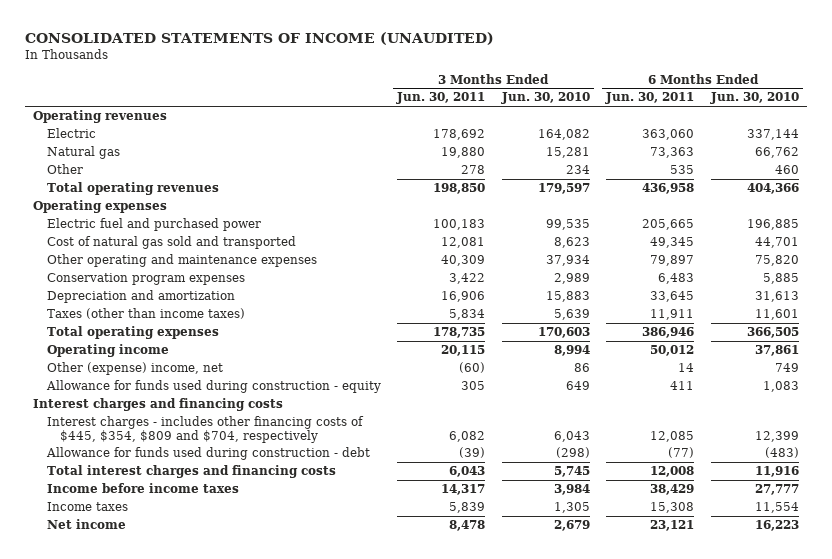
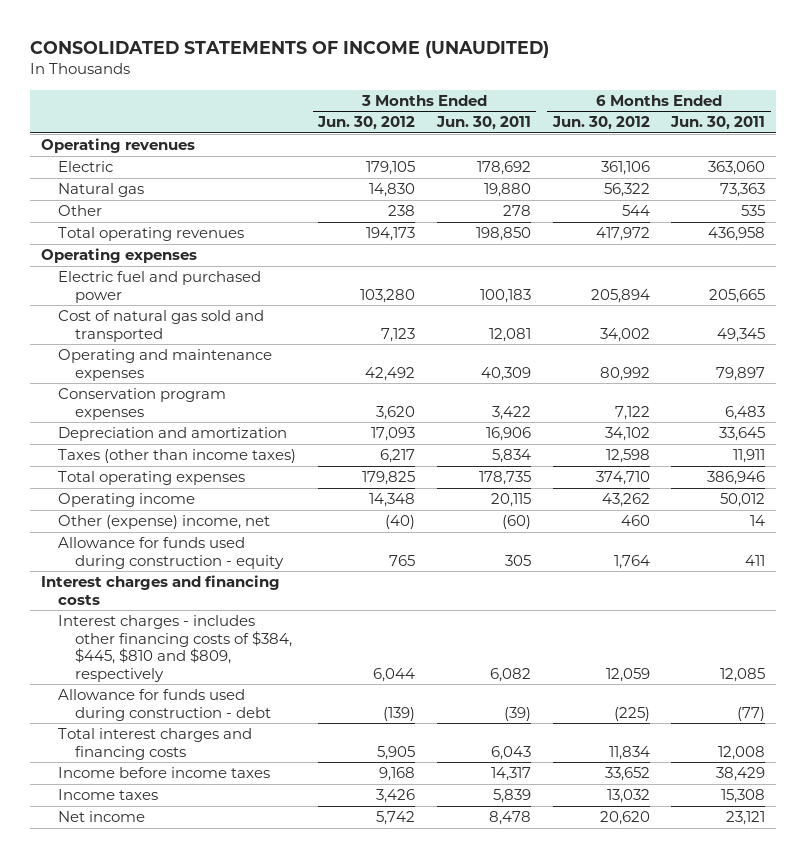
[500,92,590,105] Jun. 30, 2010 -> none
[709,92,799,105] Jun. 30, 2010 -> none
none -> [317,116,416,131] Jun. 30, 2012
none -> [551,116,650,131] Jun. 30, 2012
[46,254,317,268] Other operating and maintenance expenses -> [58,349,273,381] Operating and maintenance expenses
[46,416,364,443] Interest charges - includes other financing costs of $445, $354, $809 and $704, respectively -> [58,615,293,682] Interest charges - includes other financing costs of $384, $445, $810 and $809, respectively

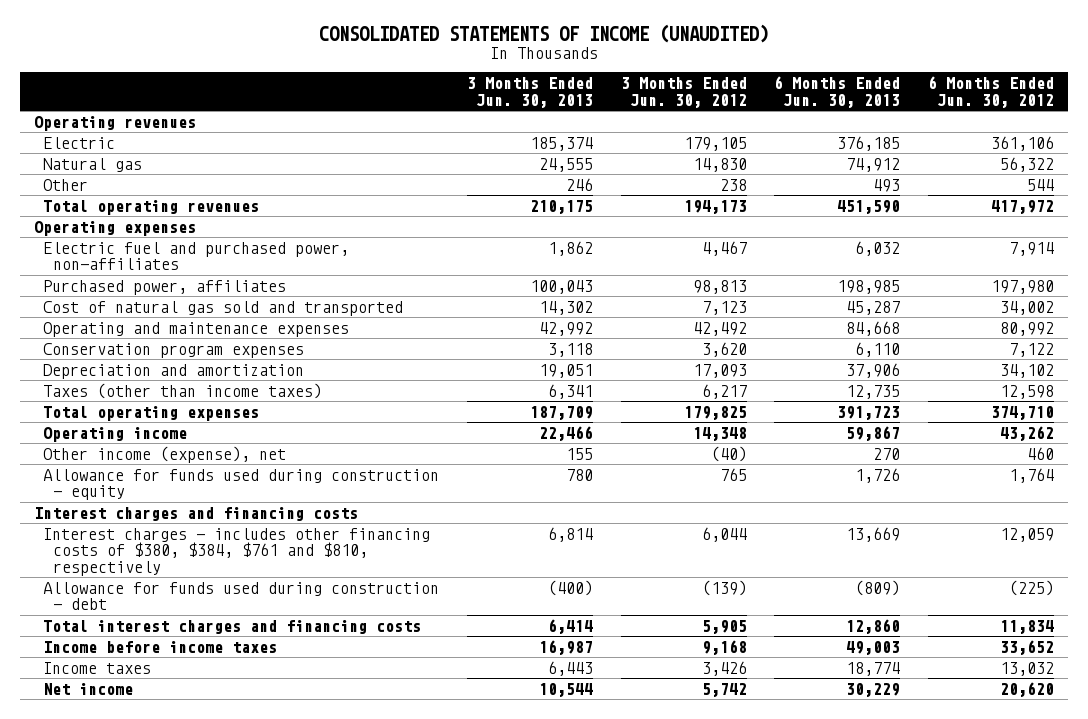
[435,116,531,131] Jun. 30, 2011 -> none
[670,116,766,131] Jun. 30, 2011 -> none
none -> [467,77,594,108] 3 Months Ended Jun. 30, 2013
none -> [774,76,901,108] 6 Months Ended Jun. 30, 2013
[58,271,262,303] Electric fuel and purchased power -> [43,241,350,271] Electric fuel and purchased power, non-affiliates
[360,288,416,303] 103,280 -> [701,240,747,256] 4,467
[590,288,650,303] 205,894 -> [1009,241,1055,256] 7,914
none -> [43,279,287,295] Purchased power, affiliates
[58,515,271,530] Other (expense) income, net -> [43,445,287,463] Other income (expense), net
[58,615,293,682] Interest charges - includes other financing costs of $384, $445, $810 and $809, respectively -> [43,527,431,577] Interest charges - includes other financing costs of $380, $384, $761 and $810, respectively

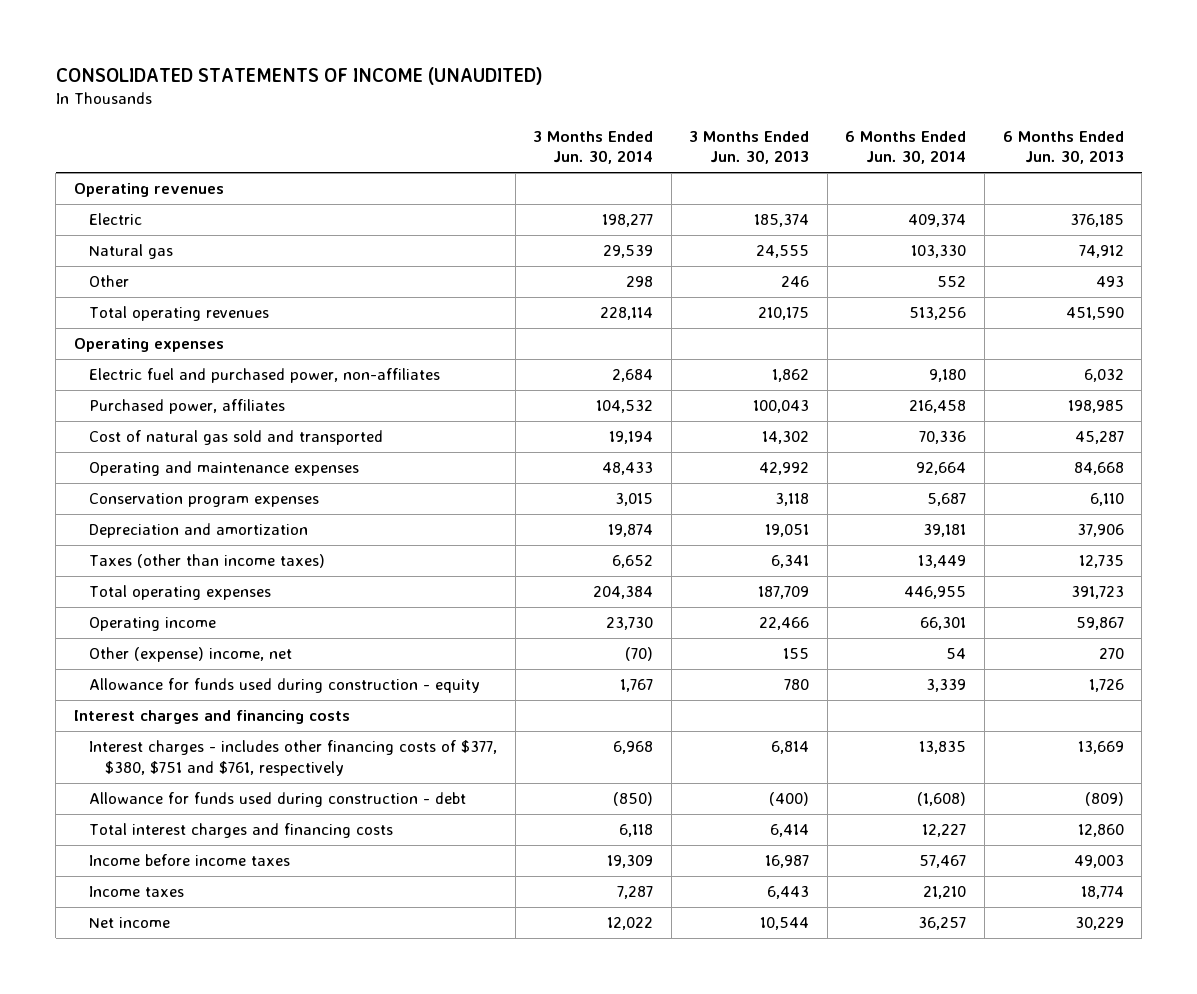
[620,77,747,108] 3 Months Ended Jun. 30, 2012 -> none
[928,76,1055,108] 6 Months Ended Jun. 30, 2012 -> none
none -> [533,131,654,165] 3 Months Ended Jun. 30, 2014
none -> [845,131,967,165] 6 Months Ended Jun. 30, 2014
[43,445,287,463] Other income (expense), net -> [89,647,293,663] Other (expense) income, net
[43,527,431,577] Interest charges - includes other financing costs of $380, $384, $761 and $810, respectively -> [89,740,498,776] Interest charges - includes other financing costs of $377, $380, $751 and $761, respectively

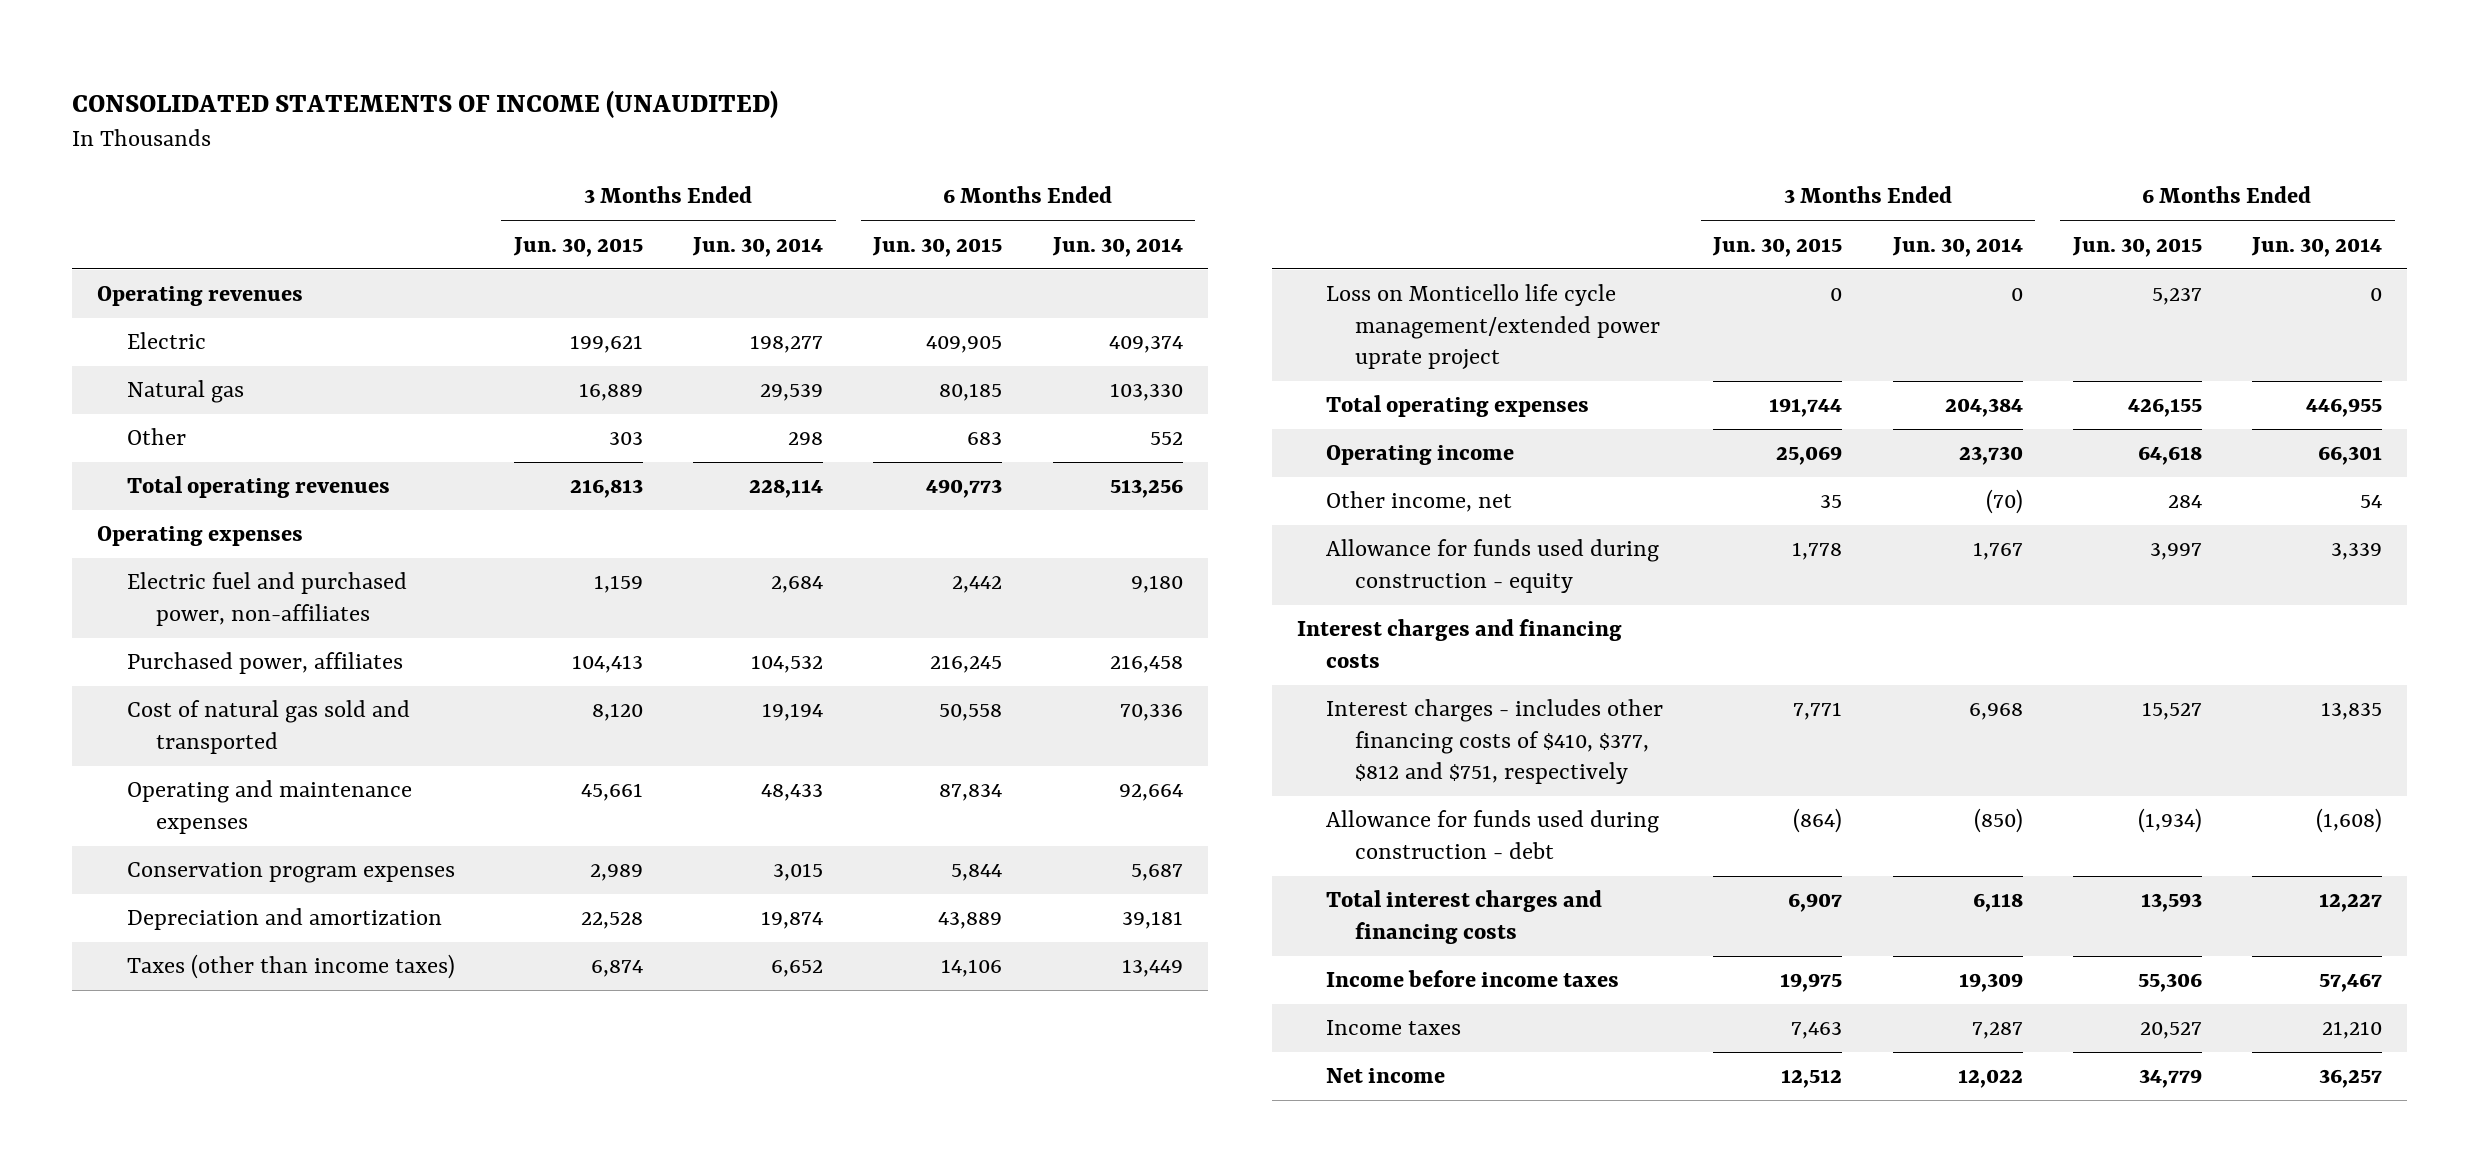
[689,131,810,165] 3 Months Ended Jun. 30, 2013 -> none
[1002,131,1124,165] 6 Months Ended Jun. 30, 2013 -> none
none -> [512,236,643,257] Jun. 30, 2015
none -> [872,236,1003,257] Jun. 30, 2015
none -> [1326,284,1661,370] Loss on Monticello life cycle management/extended power uprate project
[89,647,293,663] Other (expense) income, net -> [1326,491,1513,513] Other income, net
[89,740,498,776] Interest charges - includes other financing costs of $377, $380, $751 and $761, respectively -> [1326,699,1664,785] Interest charges - includes other financing costs of $410, $377, $812 and $751, respectively

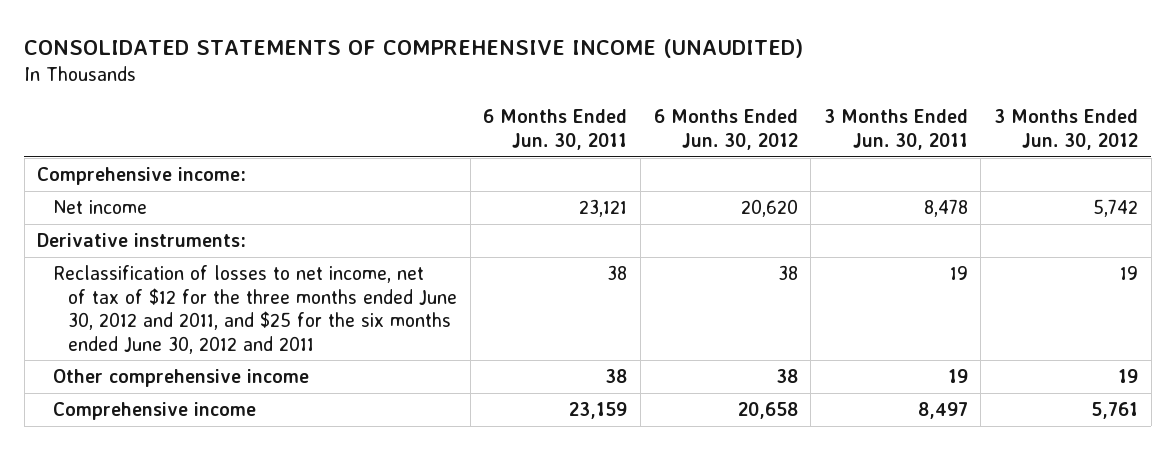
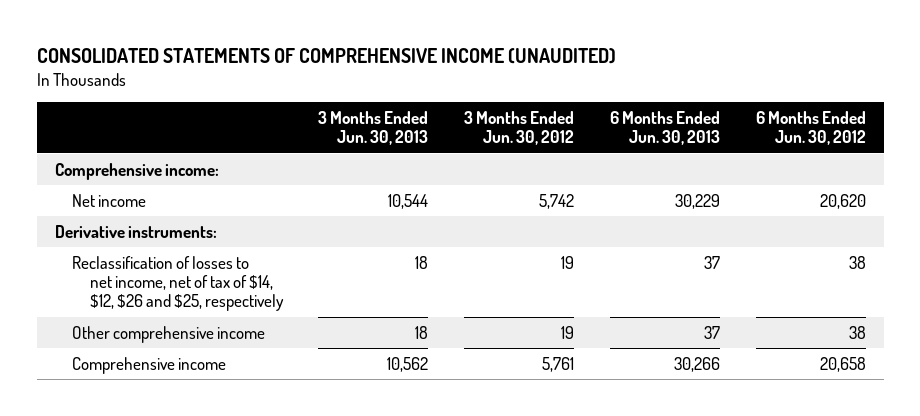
[483,109,628,150] 6 Months Ended Jun. 30, 2011 -> none
[823,109,968,150] 3 Months Ended Jun. 30, 2011 -> none
none -> [318,110,429,146] 3 Months Ended Jun. 30, 2013
none -> [609,110,720,146] 6 Months Ended Jun. 30, 2013
[52,265,458,354] Reclassification of losses to net income, net of tax of $12 for the three months ended June 30, 2012 and 2011, and $25 for the six months ended June 30, 2012 and 2011 -> [72,255,284,312] Reclassification of losses to net income, net of tax of $14, $12, $26 and $25, respectively

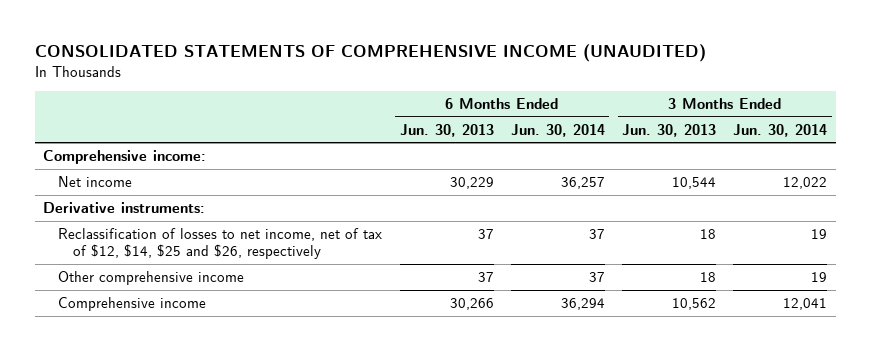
[464,110,575,146] 3 Months Ended Jun. 30, 2012 -> none
[755,110,866,146] 6 Months Ended Jun. 30, 2012 -> none
none -> [510,123,605,137] Jun. 30, 2014
none -> [733,123,828,137] Jun. 30, 2014
[72,255,284,312] Reclassification of losses to net income, net of tax of $14, $12, $26 and $25, respectively -> [58,227,383,260] Reclassification of losses to net income, net of tax of $12, $14, $25 and $26, respectively

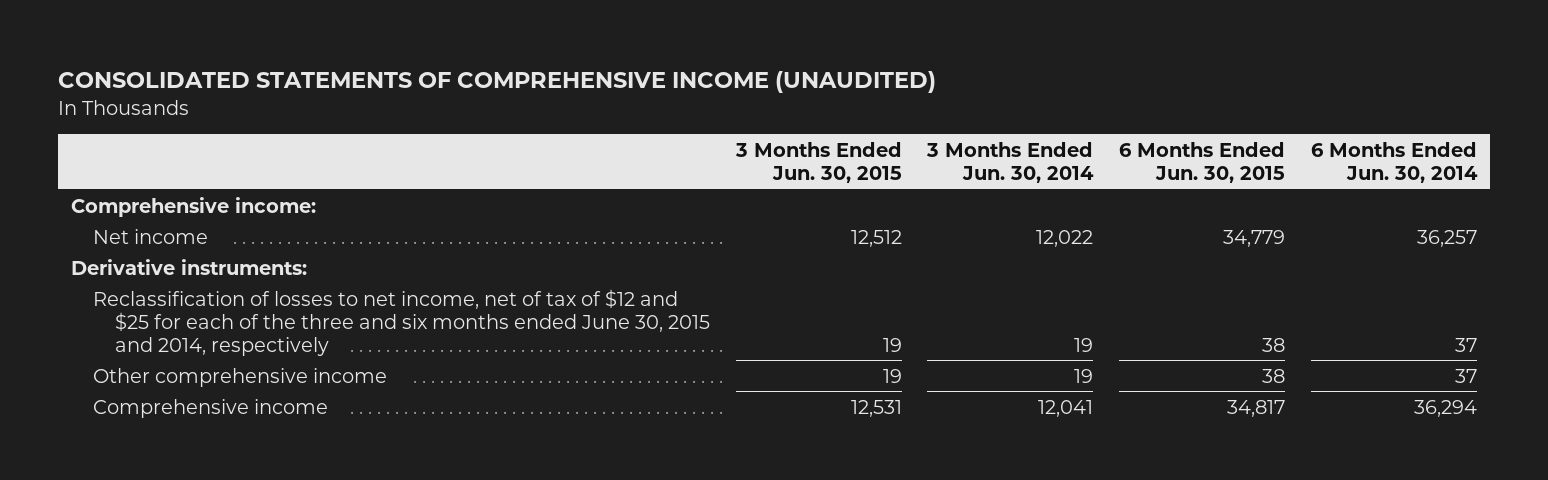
[399,123,494,137] Jun. 30, 2013 -> none
[621,123,716,137] Jun. 30, 2013 -> none
none -> [734,141,902,183] 3 Months Ended Jun. 30, 2015
none -> [1119,141,1286,183] 6 Months Ended Jun. 30, 2015
[58,227,383,260] Reclassification of losses to net income, net of tax of $12, $14, $25 and $26, respectively -> [92,288,710,356] Reclassification of losses to net income, net of tax of $12 and $25 for each of the three and six months ended June 30, 2015 and 2014, respectively

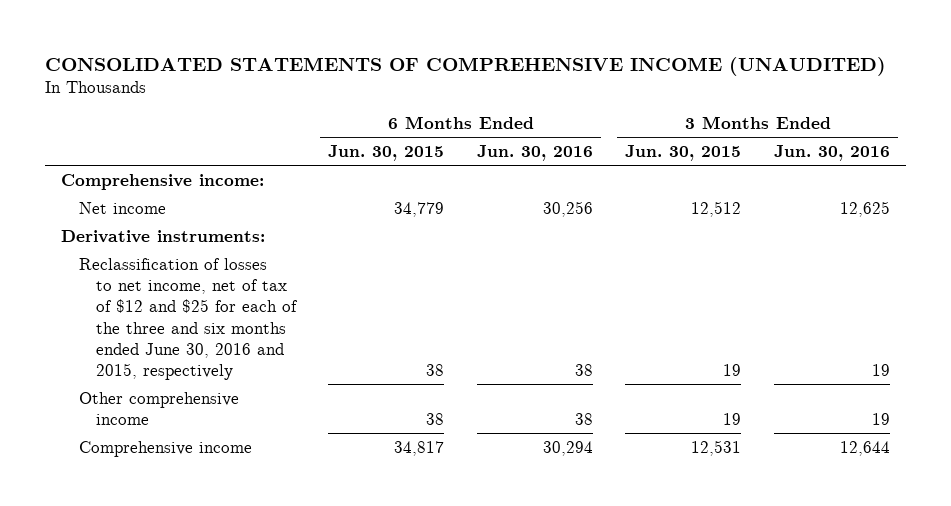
[926,141,1095,183] 3 Months Ended Jun. 30, 2014 -> none
[1311,141,1479,183] 6 Months Ended Jun. 30, 2014 -> none
none -> [476,144,593,161] Jun. 30, 2016
none -> [773,144,890,161] Jun. 30, 2016
[92,288,710,356] Reclassification of losses to net income, net of tax of $12 and $25 for each of the three and six months ended June 30, 2015 and 2014, respectively -> [78,257,298,381] Reclassification of losses to net income, net of tax of $12 and $25 for each of the three and six months ended June 30, 2016 and 2015, respectively

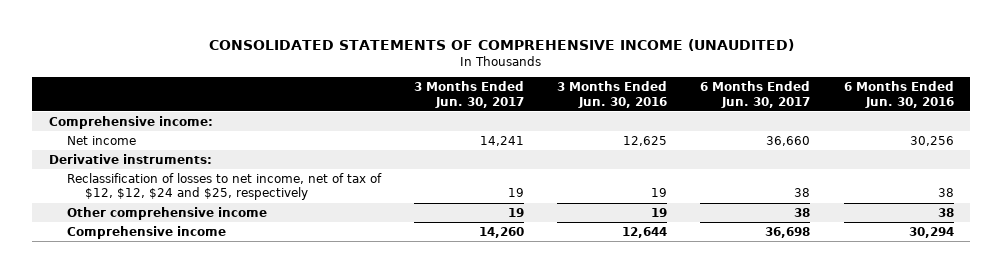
[328,144,445,161] Jun. 30, 2015 -> none
[625,144,742,161] Jun. 30, 2015 -> none
none -> [414,81,525,108] 3 Months Ended Jun. 30, 2017
none -> [700,81,811,108] 6 Months Ended Jun. 30, 2017
[78,257,298,381] Reclassification of losses to net income, net of tax of $12 and $25 for each of the three and six months ended June 30, 2016 and 2015, respectively -> [66,172,382,201] Reclassification of losses to net income, net of tax of $12, $12, $24 and $25, respectively

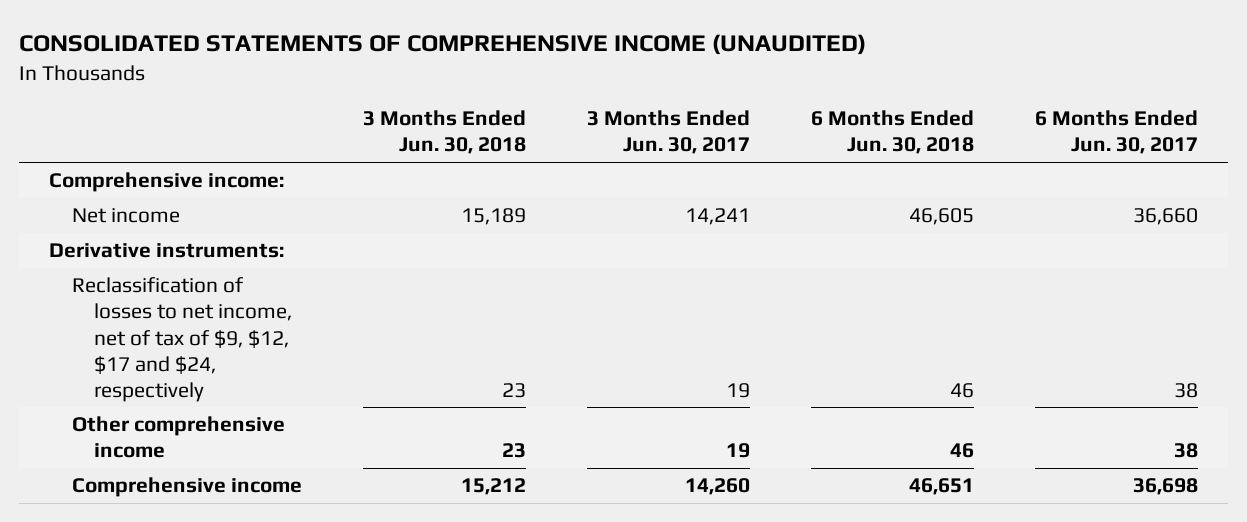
[557,81,668,108] 3 Months Ended Jun. 30, 2016 -> none
[843,81,954,108] 6 Months Ended Jun. 30, 2016 -> none
none -> [362,110,526,155] 3 Months Ended Jun. 30, 2018
none -> [810,110,974,155] 6 Months Ended Jun. 30, 2018
[66,172,382,201] Reclassification of losses to net income, net of tax of $12, $12, $24 and $25, respectively -> [71,277,292,402] Reclassification of losses to net income, net of tax of $9, $12, $17 and $24, respectively

